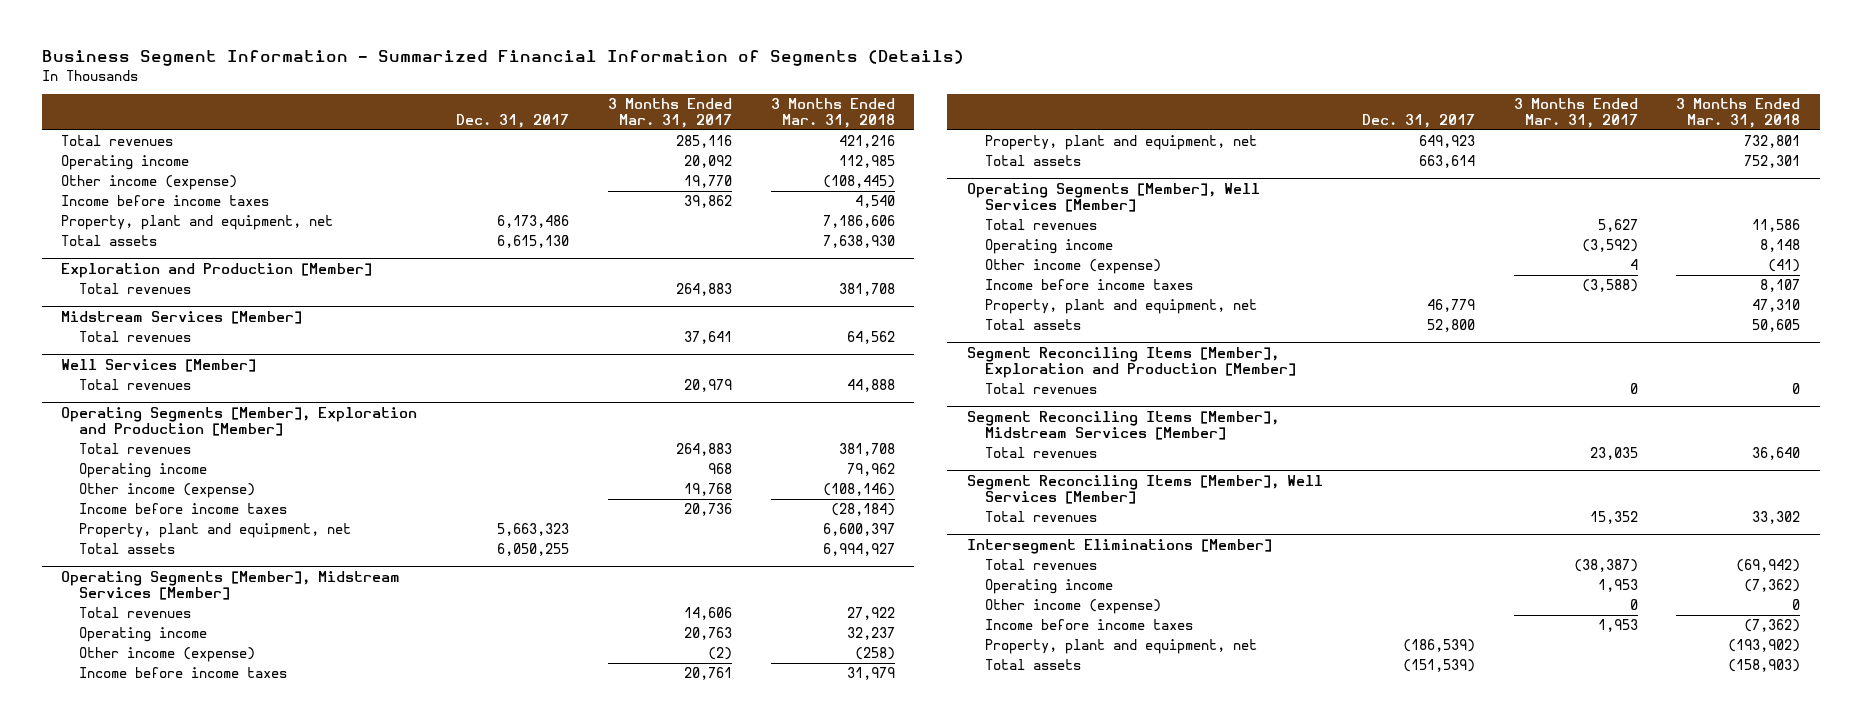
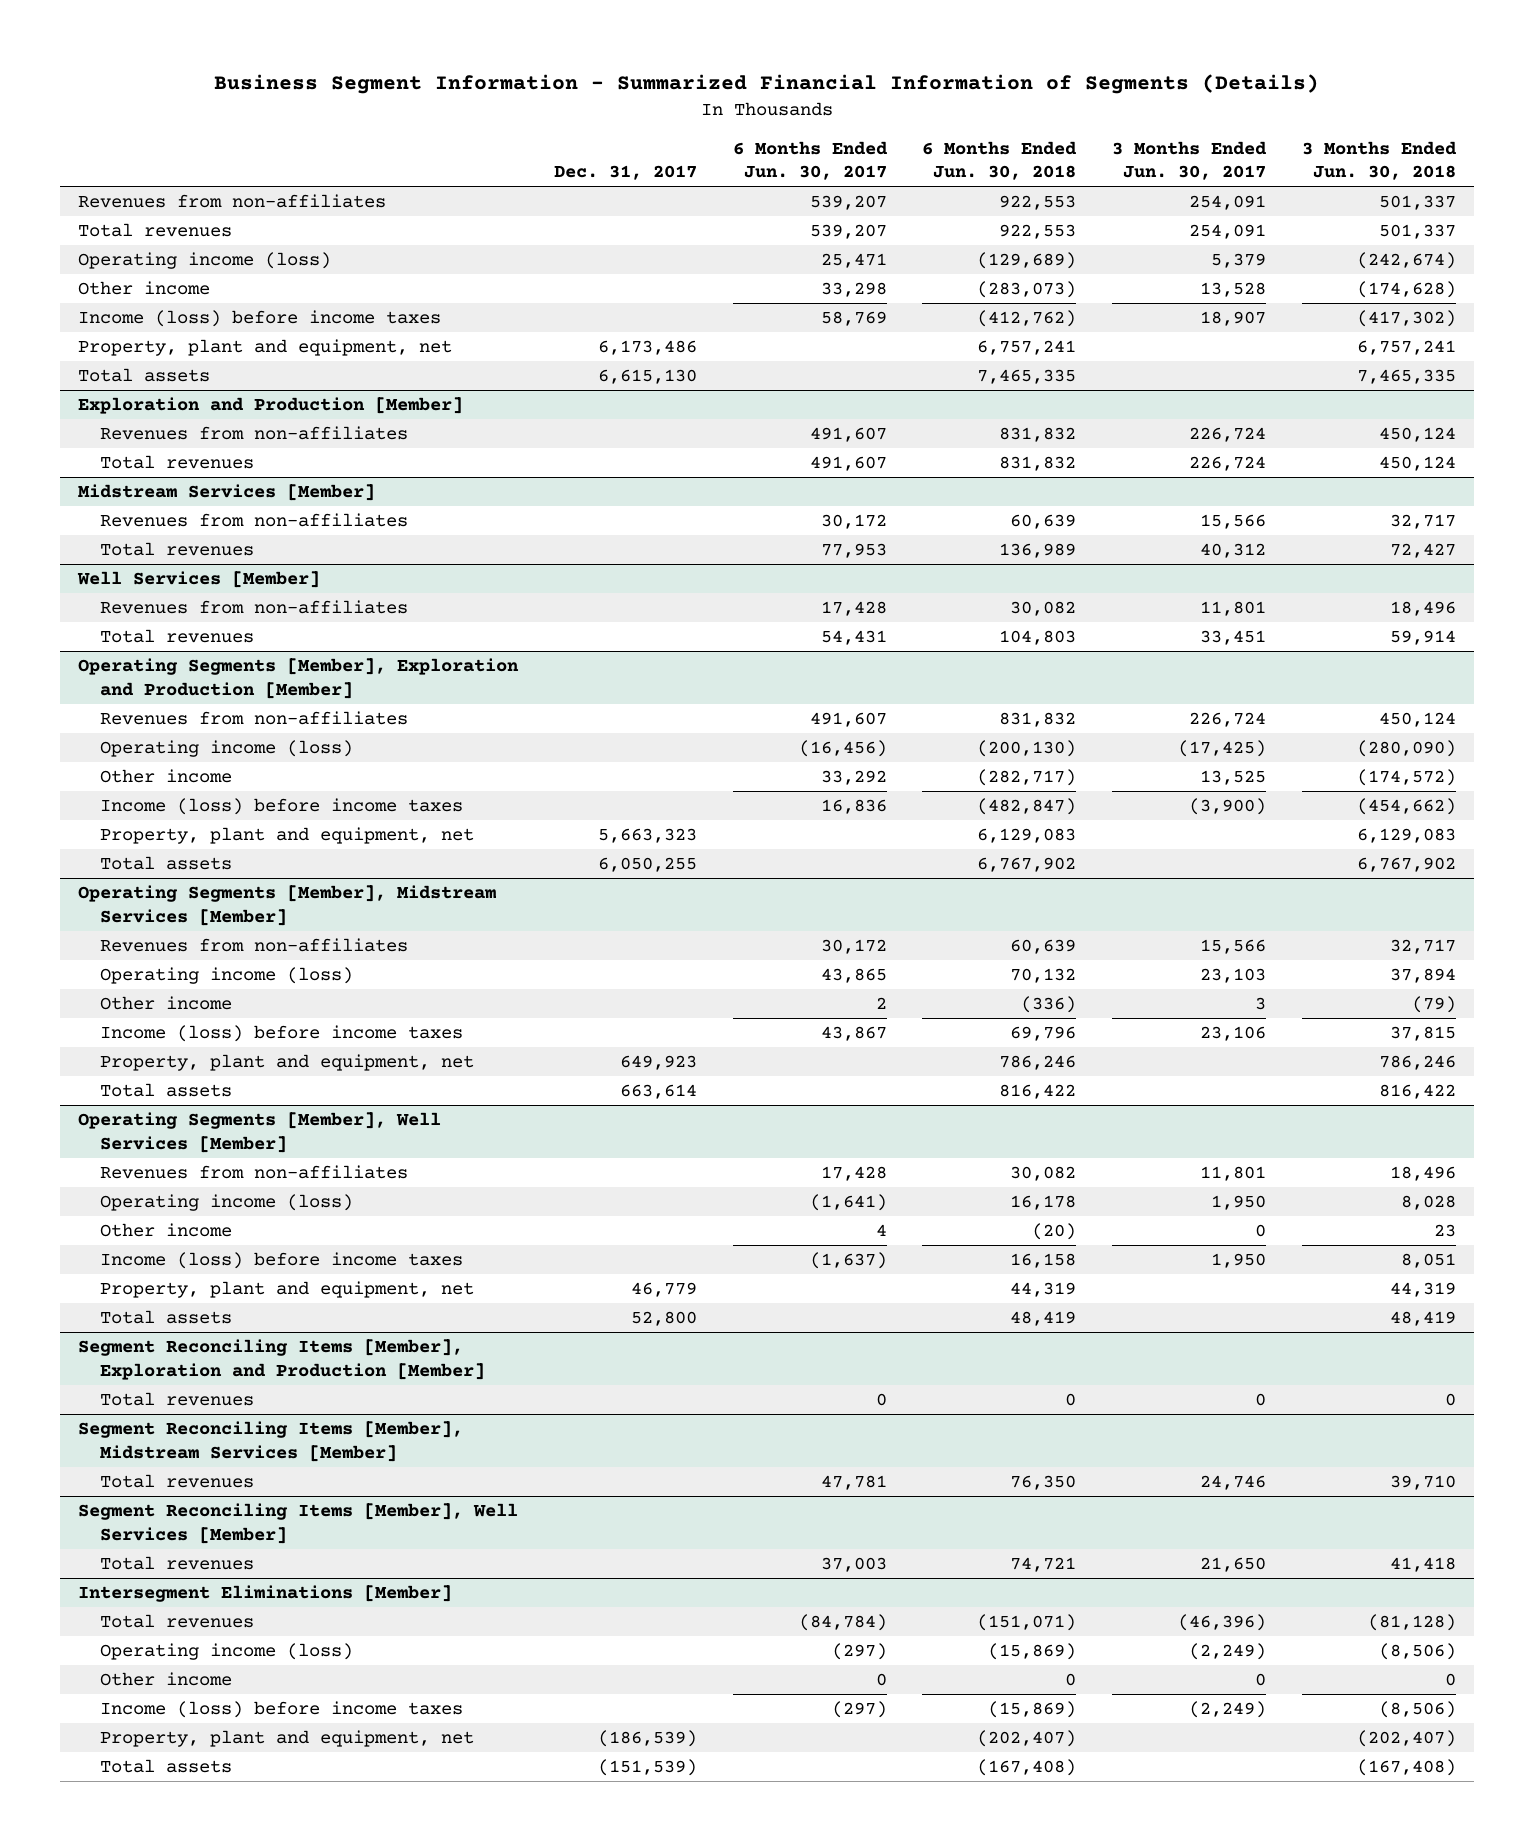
[607,98,732,129] 3 Months Ended Mar. 31, 2017 -> none
[770,98,895,129] 3 Months Ended Mar. 31, 2018 -> none
none -> [732,140,888,181] 6 Months Ended Jun. 30, 2017
none -> [922,140,1078,181] 6 Months Ended Jun. 30, 2018
none -> [1112,140,1268,181] 3 Months Ended Jun. 30, 2017
none -> [1301,140,1457,181] 3 Months Ended Jun. 30, 2018
none -> [77,194,386,209] Revenues from non-affiliates
[61,155,190,171] Operating income -> [77,252,331,270] Operating income (loss)
[61,175,238,191] Other income (expense) -> [77,281,210,296] Other income
[61,195,270,207] Income before income taxes -> [77,310,441,328] Income (loss) before income taxes
none -> [100,426,409,441] Revenues from non-affiliates
none -> [100,513,409,528] Revenues from non-affiliates
none -> [100,600,409,615] Revenues from non-affiliates
[79,443,192,455] Total revenues -> none
none -> [100,711,409,726] Revenues from non-affiliates
[79,463,208,479] Operating income -> [100,740,354,758] Operating income (loss)
[79,483,256,499] Other income (expense) -> [100,769,233,784] Other income
[79,503,288,515] Income before income taxes -> [100,798,464,816] Income (loss) before income taxes
[79,607,192,619] Total revenues -> none
none -> [100,938,409,953] Revenues from non-affiliates
[79,627,208,643] Operating income -> [100,967,354,985] Operating income (loss)
[79,647,256,663] Other income (expense) -> [100,996,233,1011] Other income
[79,667,288,679] Income before income taxes -> [100,1025,464,1043] Income (loss) before income taxes
[985,219,1098,231] Total revenues -> none
none -> [100,1165,409,1180] Revenues from non-affiliates
[985,239,1114,255] Operating income -> [100,1194,354,1212] Operating income (loss)
[985,259,1162,275] Other income (expense) -> [100,1223,233,1238] Other income
[985,279,1194,291] Income before income taxes -> [100,1252,464,1270] Income (loss) before income taxes
[985,579,1114,595] Operating income -> [100,1643,354,1661] Operating income (loss)
[985,599,1162,615] Other income (expense) -> [100,1672,233,1687] Other income
[985,619,1194,631] Income before income taxes -> [100,1701,464,1719] Income (loss) before income taxes

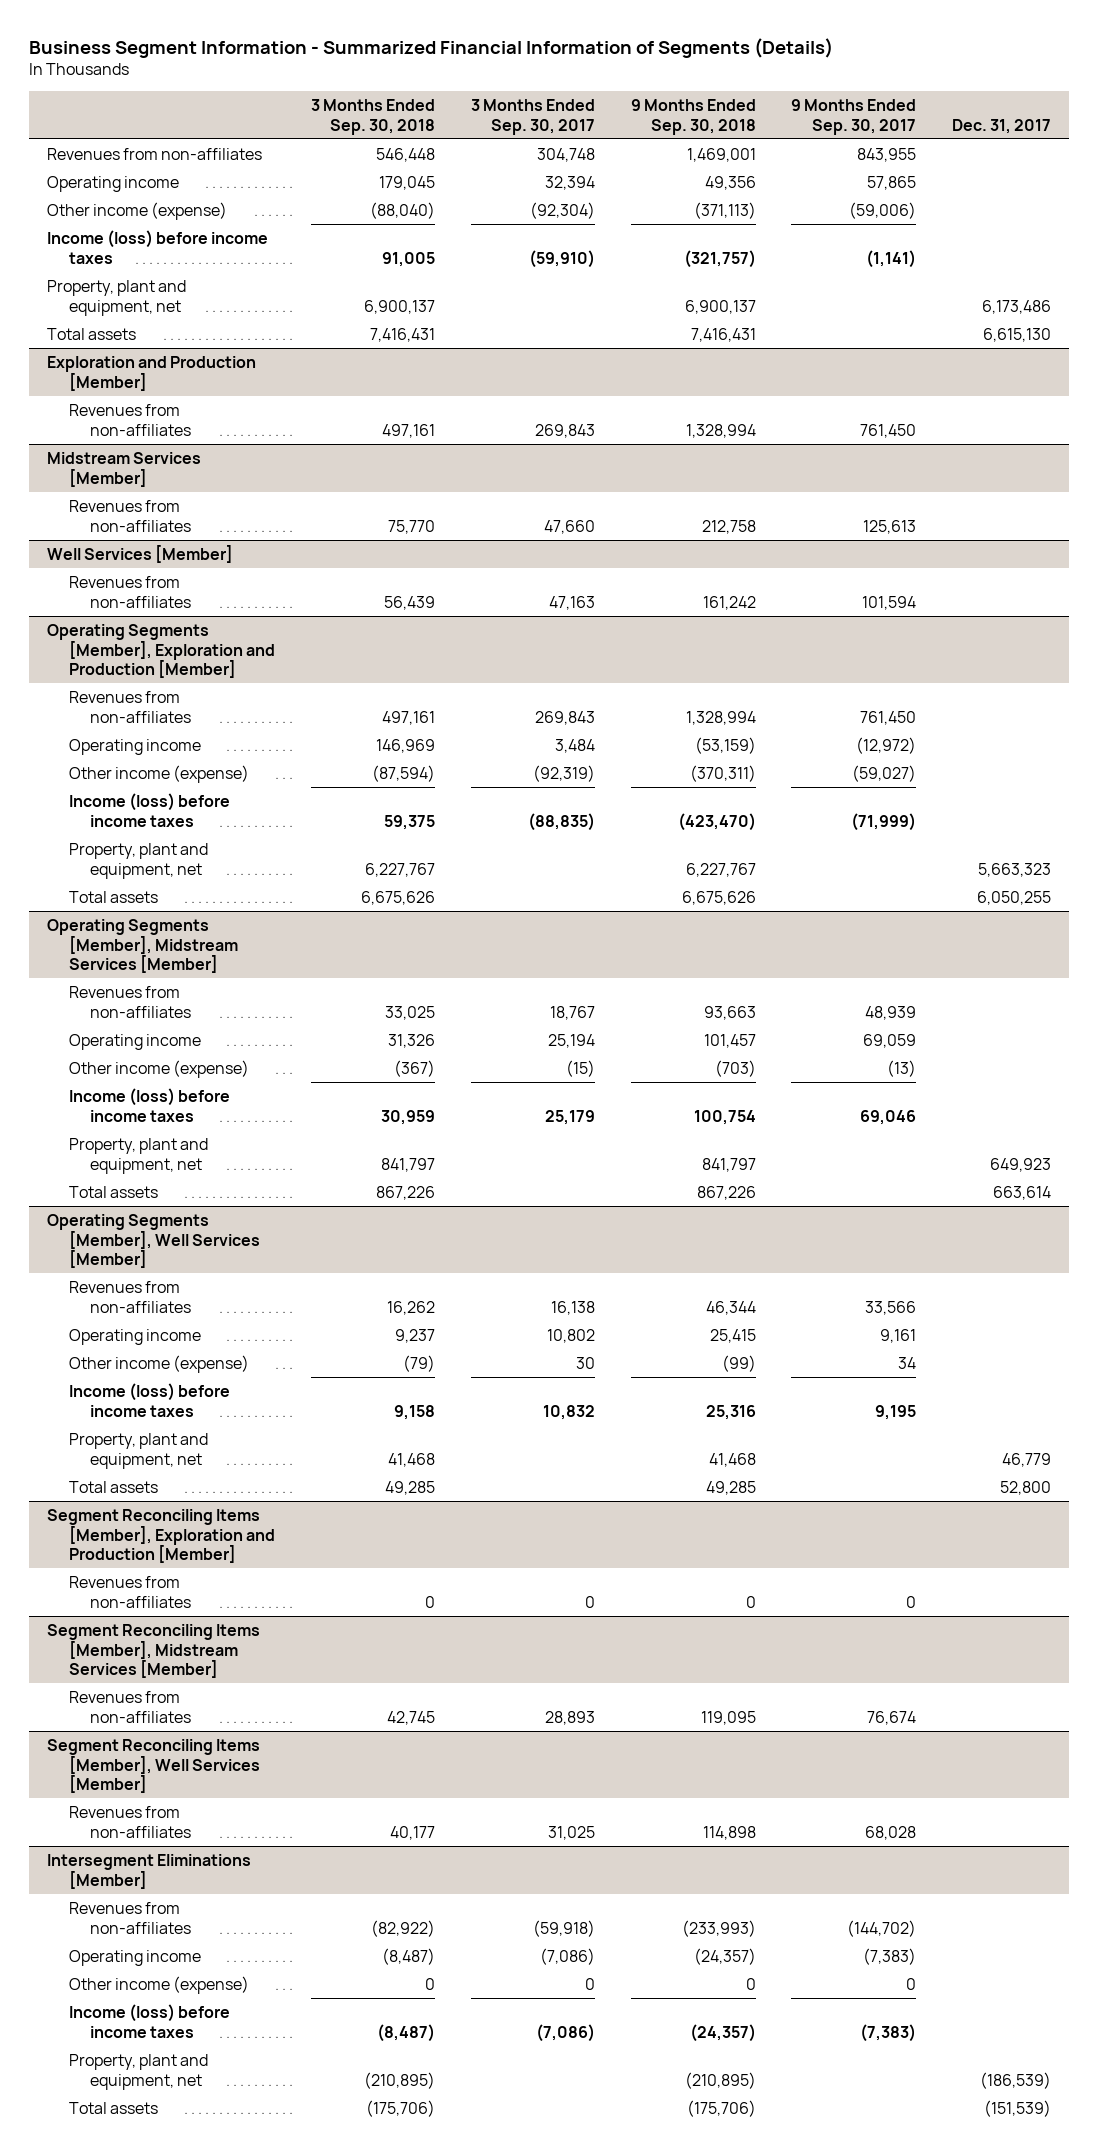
[732,140,888,181] 6 Months Ended Jun. 30, 2017 -> none
[922,140,1078,181] 6 Months Ended Jun. 30, 2018 -> none
[1112,140,1268,181] 3 Months Ended Jun. 30, 2017 -> none
[1301,140,1457,181] 3 Months Ended Jun. 30, 2018 -> none
none -> [310,98,435,135] 3 Months Ended Sep. 30, 2018
none -> [470,98,595,135] 3 Months Ended Sep. 30, 2017
none -> [630,98,756,135] 9 Months Ended Sep. 30, 2018
none -> [791,98,917,135] 9 Months Ended Sep. 30, 2017
[77,223,232,238] Total revenues -> none
[77,252,331,270] Operating income (loss) -> [47,175,180,192] Operating income
[77,281,210,296] Other income -> [47,201,228,220] Other income (expense)
[100,455,255,470] Total revenues -> none
[100,542,255,557] Total revenues -> none
[100,629,255,644] Total revenues -> none
[100,740,354,758] Operating income (loss) -> [68,738,201,755] Operating income
[100,769,233,784] Other income -> [68,764,249,783] Other income (expense)
[100,967,354,985] Operating income (loss) -> [68,1033,201,1050] Operating income
[100,996,233,1011] Other income -> [68,1059,249,1078] Other income (expense)
[100,1194,354,1212] Operating income (loss) -> [68,1328,201,1345] Operating income
[100,1223,233,1238] Other income -> [68,1354,249,1373] Other income (expense)
[100,1392,255,1407] Total revenues -> none
none -> [68,1575,192,1608] Revenues from non-affiliates
[100,1474,255,1489] Total revenues -> none
none -> [68,1690,192,1723] Revenues from non-affiliates
[100,1556,255,1571] Total revenues -> none
none -> [68,1805,192,1838] Revenues from non-affiliates
[100,1614,255,1629] Total revenues -> none
none -> [68,1901,192,1934] Revenues from non-affiliates
[100,1643,354,1661] Operating income (loss) -> [68,1949,201,1966] Operating income
[100,1672,233,1687] Other income -> [68,1975,249,1994] Other income (expense)

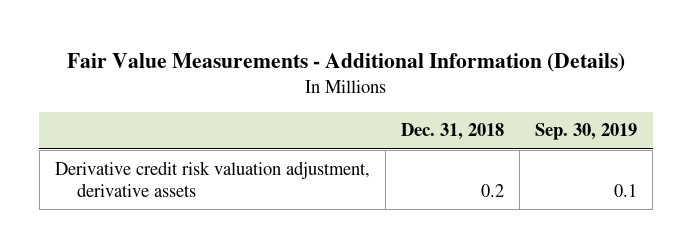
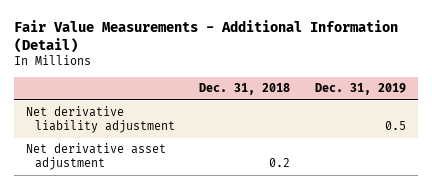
[66,52,625,72] Fair Value Measurements - Additional Information (Details) -> [13,19,398,53] Fair Value Measurements - Additional Information (Detail)
[535,123,638,141] Sep. 30, 2019 -> none
none -> [314,83,406,96] Dec. 31, 2019
none -> [26,106,175,134] Net derivative liability adjustment
[54,160,370,197] Derivative credit risk valuation adjustment, derivative assets -> [26,143,167,171] Net derivative asset adjustment

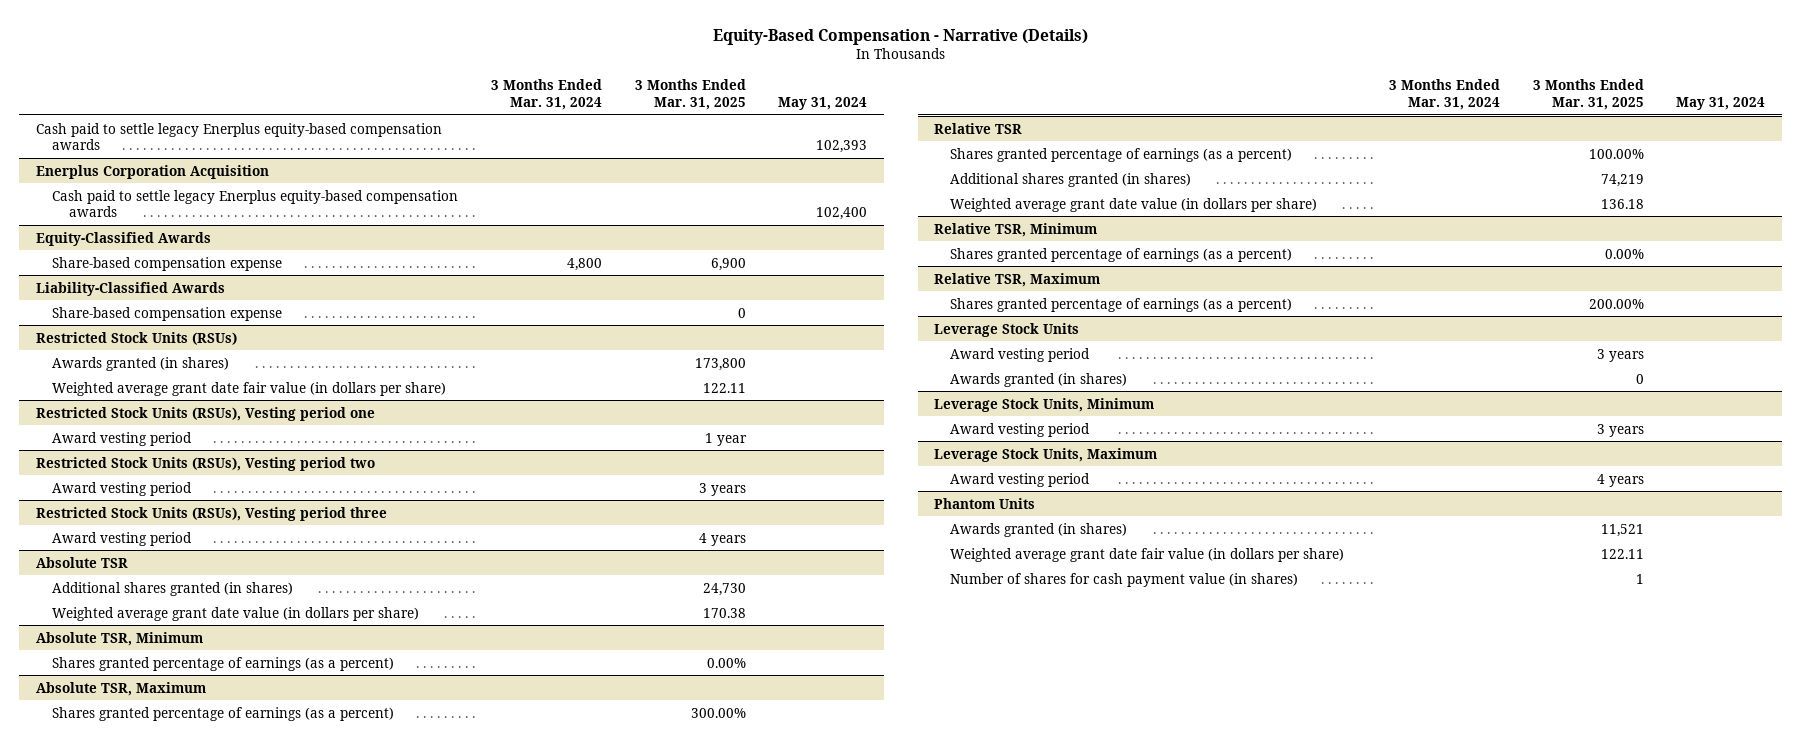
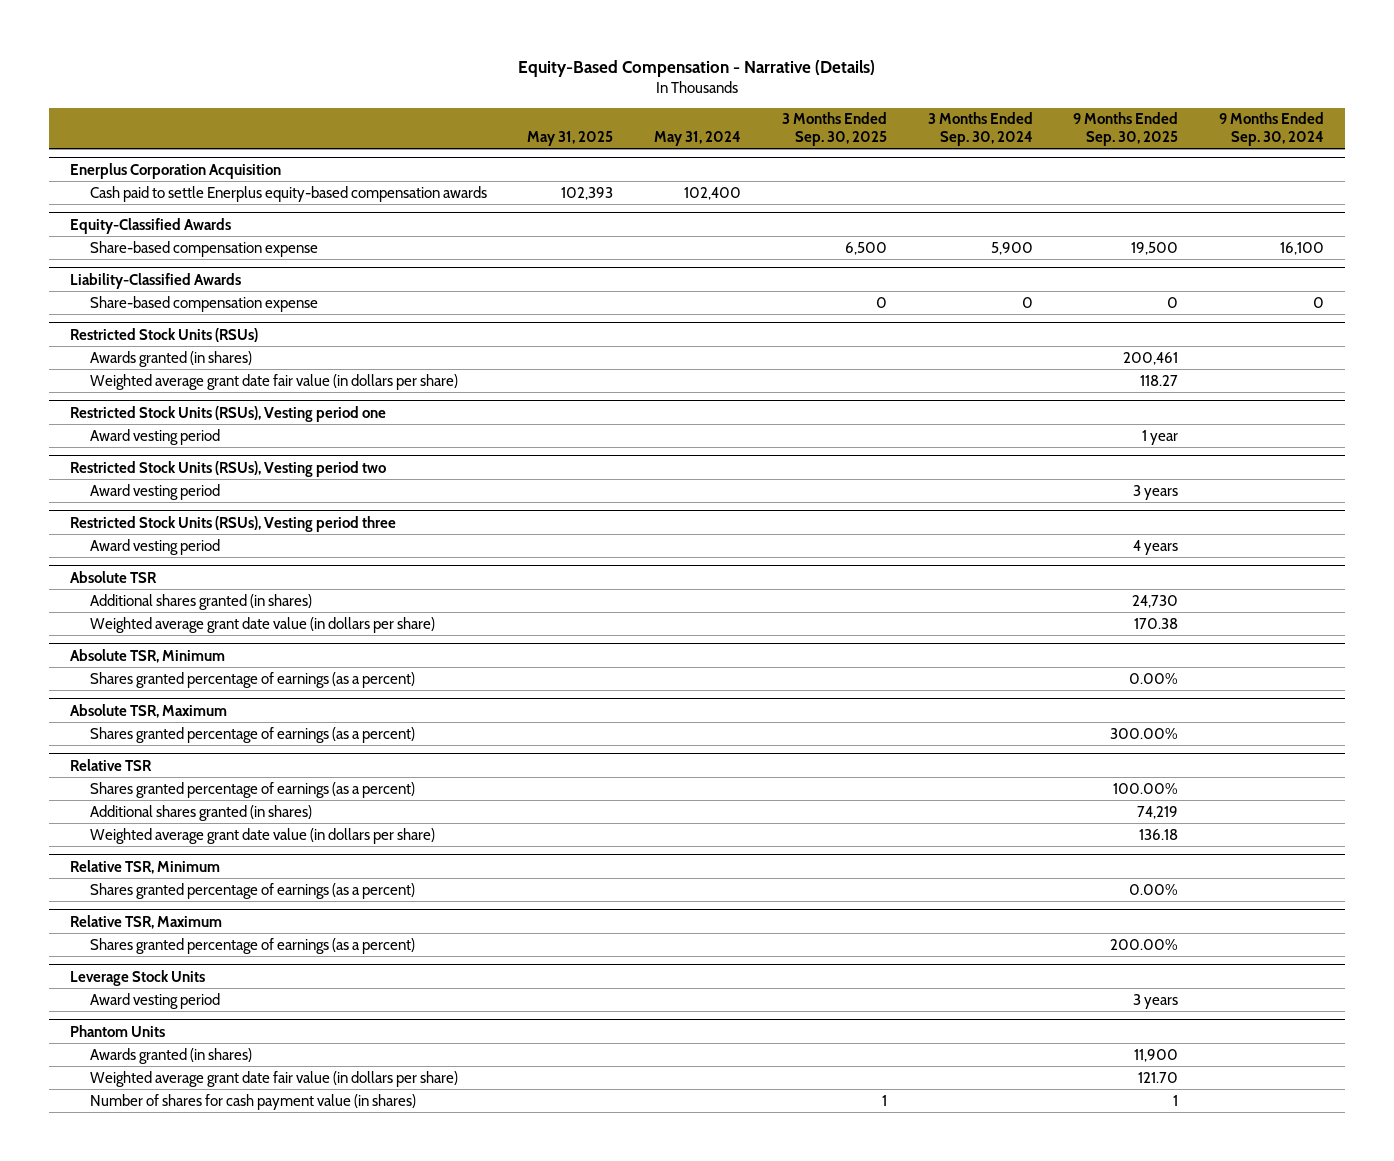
[490,79,602,110] 3 Months Ended Mar. 31, 2024 -> none
[634,79,746,110] 3 Months Ended Mar. 31, 2025 -> none
none -> [527,131,614,147] May 31, 2025
none -> [781,112,887,147] 3 Months Ended Sep. 30, 2025
none -> [927,112,1033,147] 3 Months Ended Sep. 30, 2024
none -> [1073,112,1179,147] 9 Months Ended Sep. 30, 2025
none -> [1219,112,1325,147] 9 Months Ended Sep. 30, 2024
[35,122,442,151] Cash paid to settle legacy Enerplus equity-based compensation awards -> none
[52,189,459,218] Cash paid to settle legacy Enerplus equity-based compensation awards -> [89,185,487,202] Cash paid to settle Enerplus equity-based compensation awards
[950,372,1128,387] Awards granted (in shares) -> none
[933,397,1154,412] Leverage Stock Units, Minimum -> none
[950,422,1091,437] Award vesting period -> none
[933,447,1157,462] Leverage Stock Units, Maximum -> none
[950,472,1091,487] Award vesting period -> none

